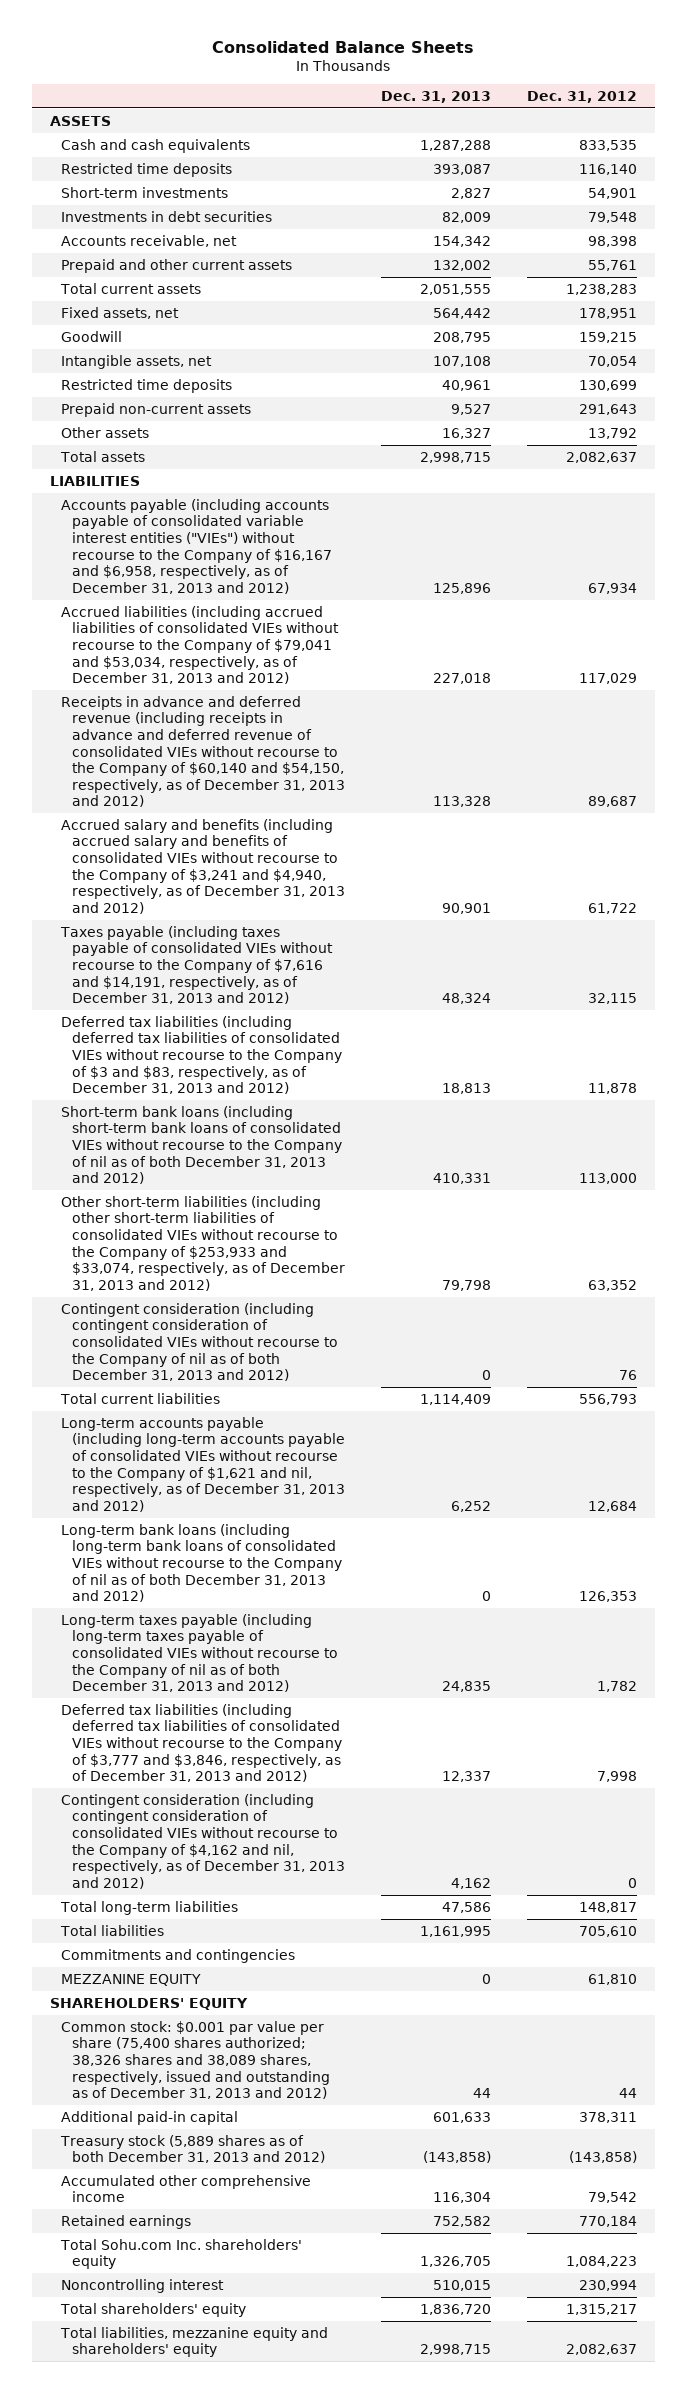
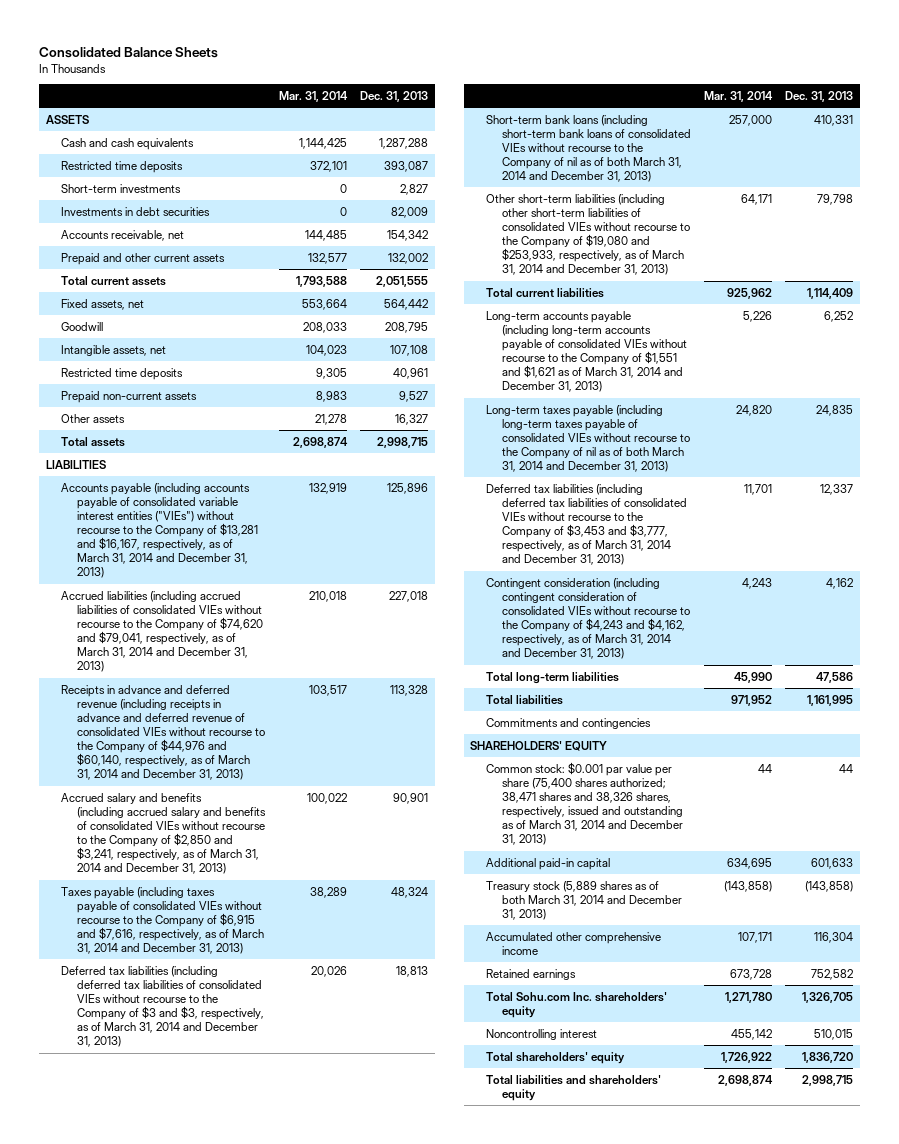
[526,90,637,103] Dec. 31, 2012 -> none
none -> [279,91,349,103] Mar. 31, 2014
[60,1302,338,1382] Contingent consideration (including contingent consideration of consolidated VIEs without recourse to the Company of nil as of both December 31, 2013 and 2012) -> none
[60,498,332,594] Accounts payable (including accounts payable of consolidated variable interest entities ("VIEs") without recourse to the Company of $16,167 and $6,958, respectively, as of December 31, 2013 and 2012) -> [61,482,258,579] Accounts payable (including accounts payable of consolidated variable interest entities ("VIEs") without recourse to the Company of $13,281 and $16,167, respectively, as of March 31, 2014 and December 31, 2013)
[60,605,339,685] Accrued liabilities (including accrued liabilities of consolidated VIEs without recourse to the Company of $79,041 and $53,034, respectively, as of December 31, 2013 and 2012) -> [61,590,263,673] Accrued liabilities (including accrued liabilities of consolidated VIEs without recourse to the Company of $74,620 and $79,041, respectively, as of March 31, 2014 and December 31, 2013)
[60,695,345,808] Receipts in advance and deferred revenue (including receipts in advance and deferred revenue of consolidated VIEs without recourse to the Company of $60,140 and $54,150, respectively, as of December 31, 2013 and 2012) -> [61,684,265,781] Receipts in advance and deferred revenue (including receipts in advance and deferred revenue of consolidated VIEs without recourse to the Company of $44,976 and $60,140, respectively, as of March 31, 2014 and December 31, 2013)
[60,818,345,914] Accrued salary and benefits (including accrued salary and benefits of consolidated VIEs without recourse to the Company of $3,241 and $4,940, respectively, as of December 31, 2013 and 2012) -> [61,792,266,875] Accrued salary and benefits (including accrued salary and benefits of consolidated VIEs without recourse to the Company of $2,850 and $3,241, respectively, as of March 31, 2014 and December 31, 2013)
[59,925,333,1005] Taxes payable (including taxes payable of consolidated VIEs without recourse to the Company of $7,616 and $14,191, respectively, as of December 31, 2013 and 2012) -> [61,886,264,955] Taxes payable (including taxes payable of consolidated VIEs without recourse to the Company of $6,915 and $7,616, respectively, as of March 31, 2014 and December 31, 2013)
[60,1015,342,1095] Deferred tax liabilities (including deferred tax liabilities of consolidated VIEs without recourse to the Company of $3 and $83, respectively, as of December 31, 2013 and 2012) -> [61,965,264,1048] Deferred tax liabilities (including deferred tax liabilities of consolidated VIEs without recourse to the Company of $3 and $3, respectively, as of March 31, 2014 and December 31, 2013)
[60,1105,342,1185] Short-term bank loans (including short-term bank loans of consolidated VIEs without recourse to the Company of nil as of both December 31, 2013 and 2012) -> [486,114,691,183] Short-term bank loans (including short-term bank loans of consolidated VIEs without recourse to the Company of nil as of both March 31, 2014 and December 31, 2013)
[60,1195,345,1291] Other short-term liabilities (including other short-term liabilities of consolidated VIEs without recourse to the Company of $253,933 and $33,074, respectively, as of December 31, 2013 and 2012) -> [486,193,690,276] Other short-term liabilities (including other short-term liabilities of consolidated VIEs without recourse to the Company of $19,080 and $253,933, respectively, as of March 31, 2014 and December 31, 2013)
[60,1523,342,1603] Long-term bank loans (including long-term bank loans of consolidated VIEs without recourse to the Company of nil as of both December 31, 2013 and 2012) -> none
[60,1416,345,1512] Long-term accounts payable (including long-term accounts payable of consolidated VIEs without recourse to the Company of $1,621 and nil, respectively, as of December 31, 2013 and 2012) -> [486,310,687,393] Long-term accounts payable (including long-term accounts payable of consolidated VIEs without recourse to the Company of $1,551 and $1,621 as of March 31, 2014 and December 31, 2013)
[60,1613,338,1693] Long-term taxes payable (including long-term taxes payable of consolidated VIEs without recourse to the Company of nil as of both December 31, 2013 and 2012) -> [486,404,690,473] Long-term taxes payable (including long-term taxes payable of consolidated VIEs without recourse to the Company of nil as of both March 31, 2014 and December 31, 2013)
[60,1703,342,1783] Deferred tax liabilities (including deferred tax liabilities of consolidated VIEs without recourse to the Company of $3,777 and $3,846, respectively, as of December 31, 2013 and 2012) -> [486,483,687,566] Deferred tax liabilities (including deferred tax liabilities of consolidated VIEs without recourse to the Company of $3,453 and $3,777, respectively, as of March 31, 2014 and December 31, 2013)
[60,1793,345,1889] Contingent consideration (including contingent consideration of consolidated VIEs without recourse to the Company of $4,162 and nil, respectively, as of December 31, 2013 and 2012) -> [486,577,690,660] Contingent consideration (including contingent consideration of consolidated VIEs without recourse to the Company of $4,243 and $4,162, respectively, as of March 31, 2014 and December 31, 2013)
[60,1973,201,1986] MEZZANINE EQUITY -> none
[60,2020,330,2100] Common stock: $0.001 par value per share (75,400 shares authorized; 38,326 shares and 38,089 shares, respectively, issued and outstanding as of December 31, 2013 and 2012) -> [486,761,683,846] Common stock: $0.001 par value per share (75,400 shares authorized; 38,471 shares and 38,326 shares, respectively, issued and outstanding as of March 31, 2014 and December 31, 2013)
[59,2134,325,2164] Treasury stock (5,889 shares as of both December 31, 2013 and 2012) -> [486,880,682,920] Treasury stock (5,889 shares as of both March 31, 2014 and December 31, 2013)
[59,2326,328,2358] Total liabilities, mezzanine equity and shareholders' equity -> [486,1074,662,1101] Total liabilities and shareholders' equity

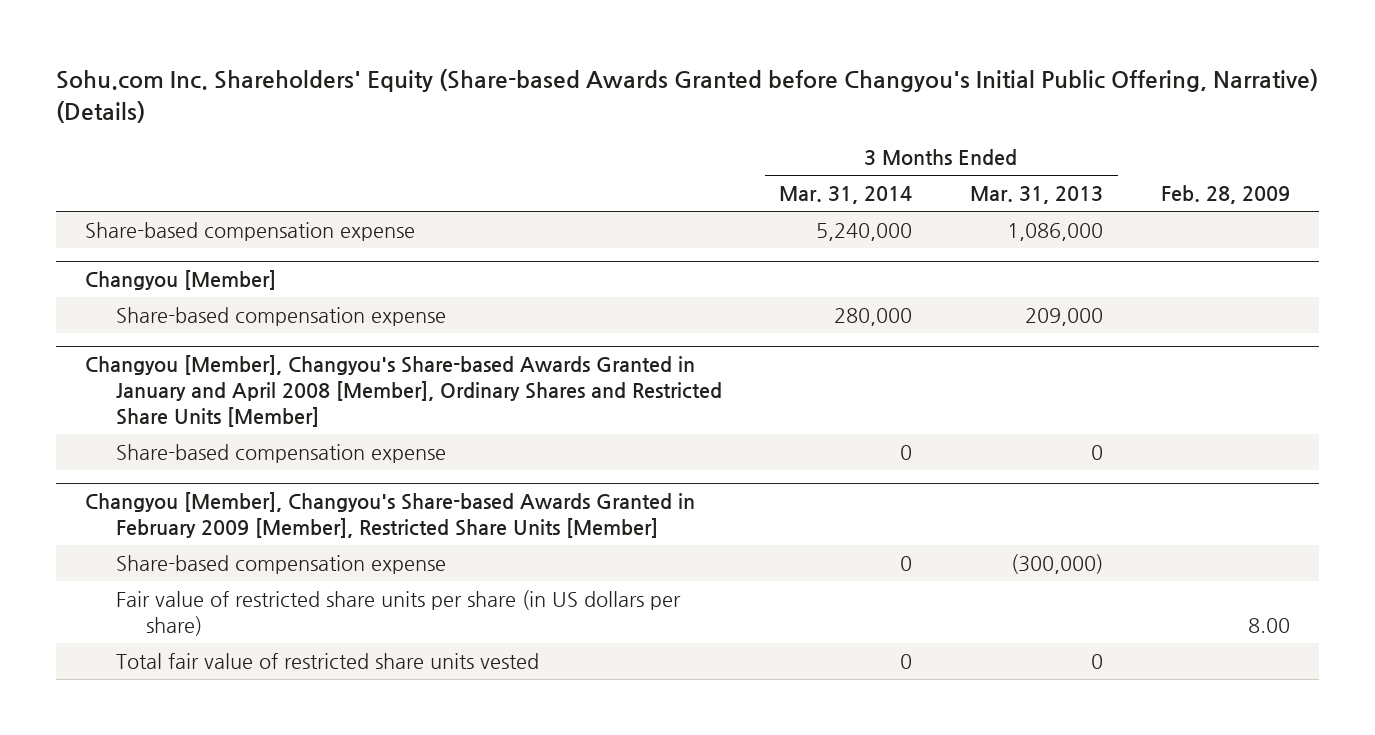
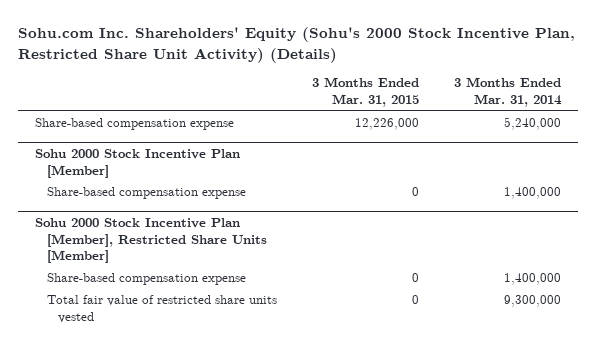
[55,69,1318,123] Sohu.com Inc. Shareholders' Equity (Share-based Awards Granted before Changyou's Initial Public Offering, Narrative) (Details) -> [17,27,575,63] Sohu.com Inc. Shareholders' Equity (Sohu's 2000 Stock Incentive Plan, Restricted Share Unit Activity) (Details)
[970,186,1104,205] Mar. 31, 2013 -> none
[1161,185,1291,205] Feb. 28, 2009 -> none
none -> [311,77,419,108] 3 Months Ended Mar. 31, 2015
[84,270,276,291] Changyou [Member] -> none
[84,355,722,428] Changyou [Member], Changyou's Share-based Awards Granted in January and April 2008 [Member], Ordinary Shares and Restricted Share Units [Member] -> none
[84,492,695,539] Changyou [Member], Changyou's Share-based Awards Granted in February 2009 [Member], Restricted Share Units [Member] -> none
[115,555,446,575] Share-based compensation expense -> none
[115,590,681,637] Fair value of restricted share units per share (in US dollars per share) -> none
none -> [35,148,241,178] Sohu 2000 Stock Incentive Plan [Member]
[834,308,913,327] 280,000 -> [503,187,561,200] 1,400,000
none -> [35,217,267,264] Sohu 2000 Stock Incentive Plan [Member], Restricted Share Units [Member]
[900,445,913,461] 0 -> [503,273,561,286] 1,400,000
[900,654,913,670] 0 -> [503,295,561,308] 9,300,000

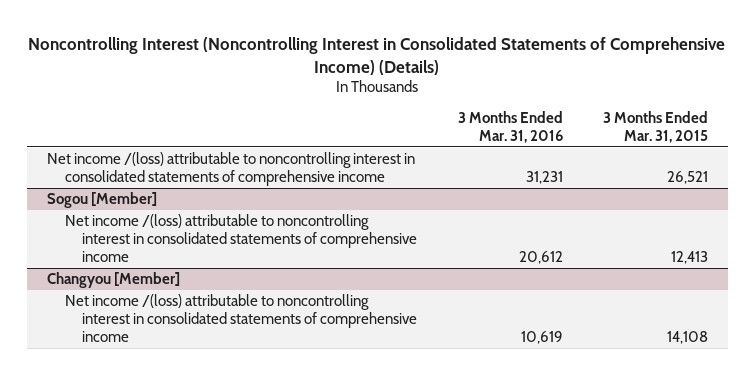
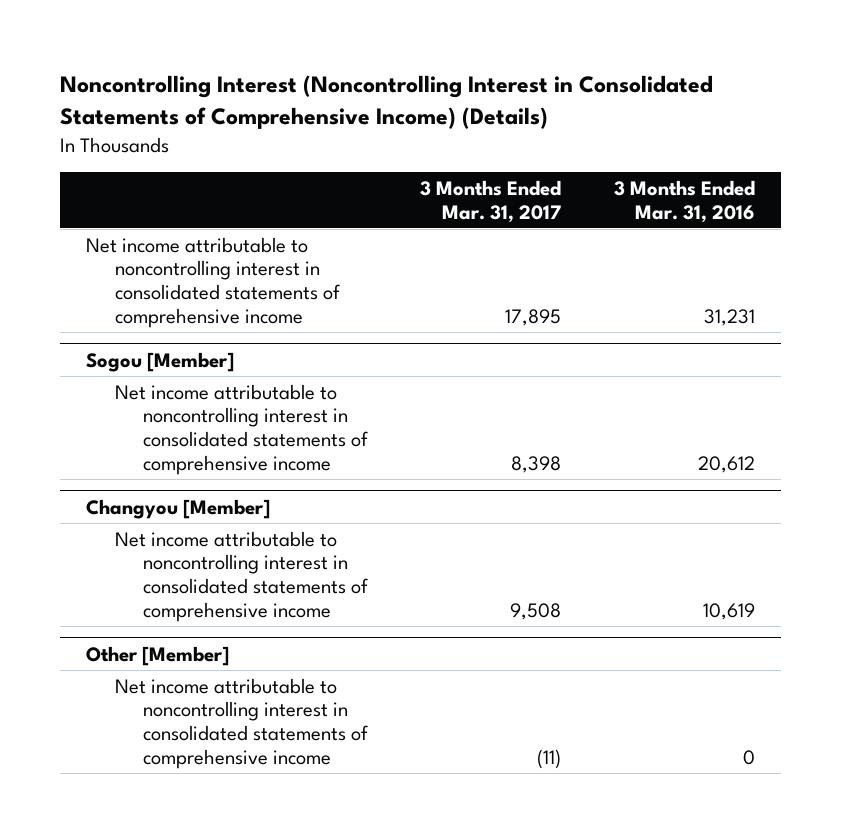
[602,111,708,144] 3 Months Ended Mar. 31, 2015 -> none
none -> [420,179,562,223] 3 Months Ended Mar. 31, 2017
[46,152,415,187] Net income /(loss) attributable to noncontrolling interest in consolidated statements of comprehensive income -> [86,236,340,328] Net income attributable to noncontrolling interest in consolidated statements of comprehensive income
[64,214,418,263] Net income /(loss) attributable to noncontrolling interest in consolidated statements of comprehensive income -> [114,383,368,475] Net income attributable to noncontrolling interest in consolidated statements of comprehensive income
[64,294,418,343] Net income /(loss) attributable to noncontrolling interest in consolidated statements of comprehensive income -> [114,530,368,622] Net income attributable to noncontrolling interest in consolidated statements of comprehensive income
none -> [86,645,230,666] Other [Member]
none -> [114,677,368,769] Net income attributable to noncontrolling interest in consolidated statements of comprehensive income

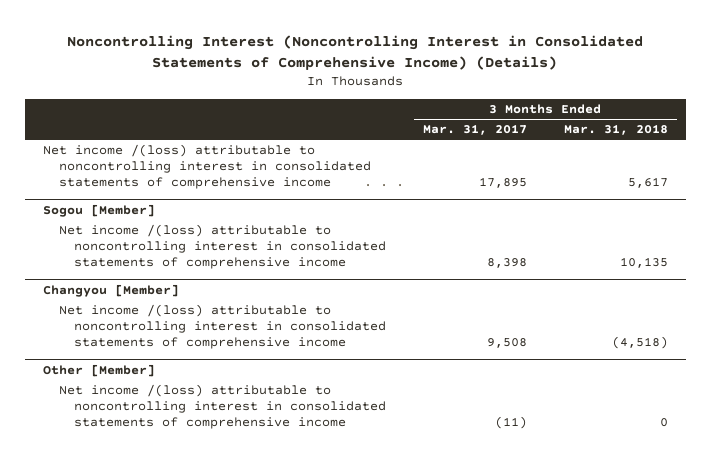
[613,179,755,223] 3 Months Ended Mar. 31, 2016 -> none
none -> [563,124,668,136] Mar. 31, 2018
[86,236,340,328] Net income attributable to noncontrolling interest in consolidated statements of comprehensive income -> [43,144,371,189] Net income /(loss) attributable to noncontrolling interest in consolidated statements of comprehensive income
[114,383,368,475] Net income attributable to noncontrolling interest in consolidated statements of comprehensive income -> [58,224,387,269] Net income /(loss) attributable to noncontrolling interest in consolidated statements of comprehensive income
[114,530,368,622] Net income attributable to noncontrolling interest in consolidated statements of comprehensive income -> [58,304,387,349] Net income /(loss) attributable to noncontrolling interest in consolidated statements of comprehensive income
[114,677,368,769] Net income attributable to noncontrolling interest in consolidated statements of comprehensive income -> [58,384,387,429] Net income /(loss) attributable to noncontrolling interest in consolidated statements of comprehensive income

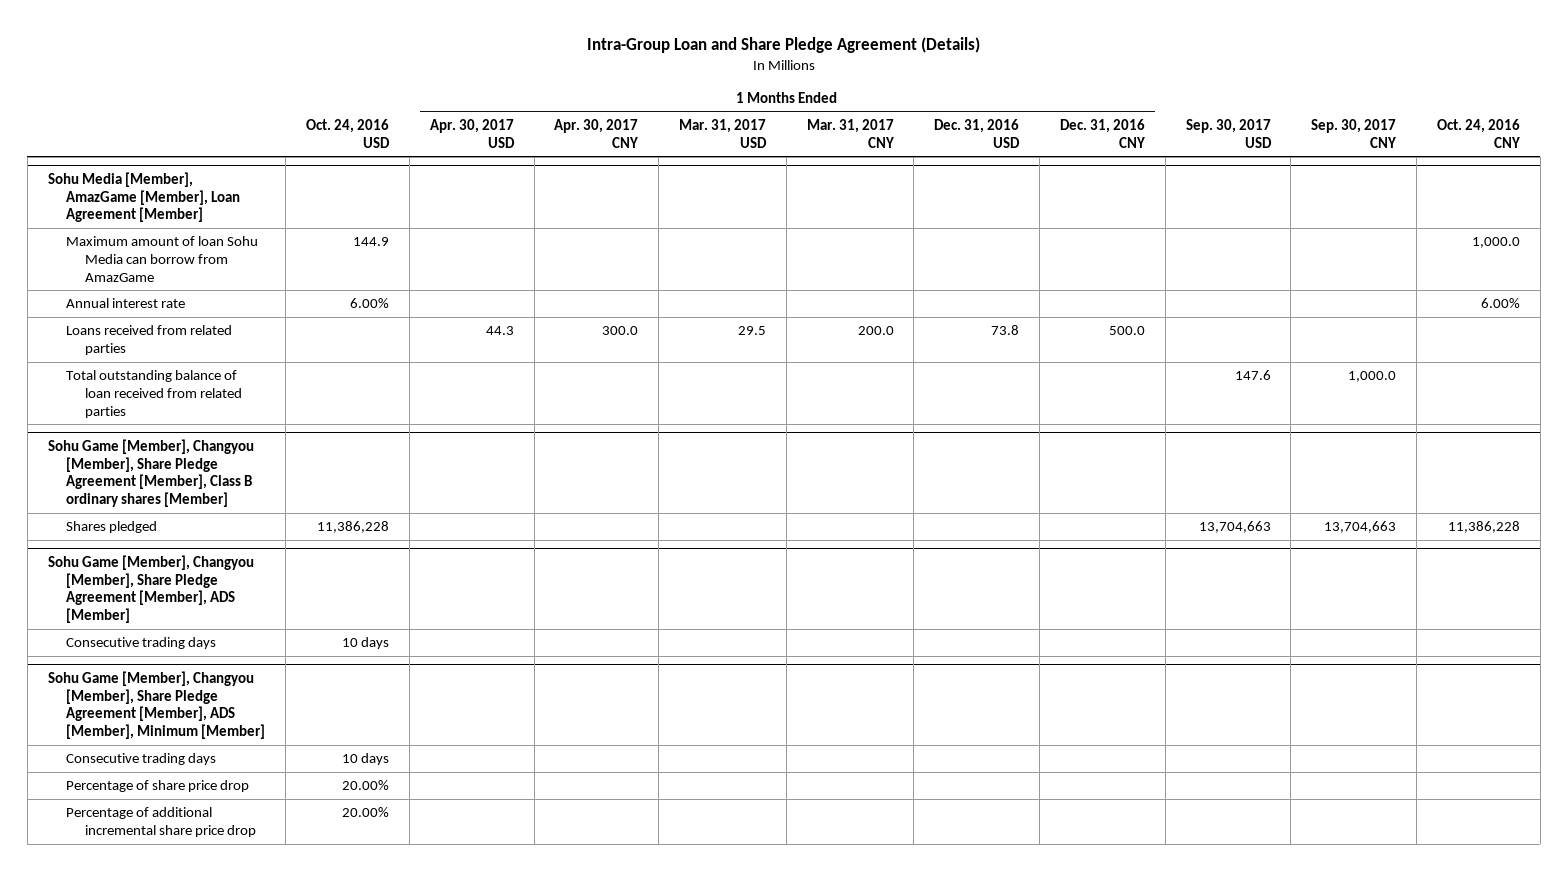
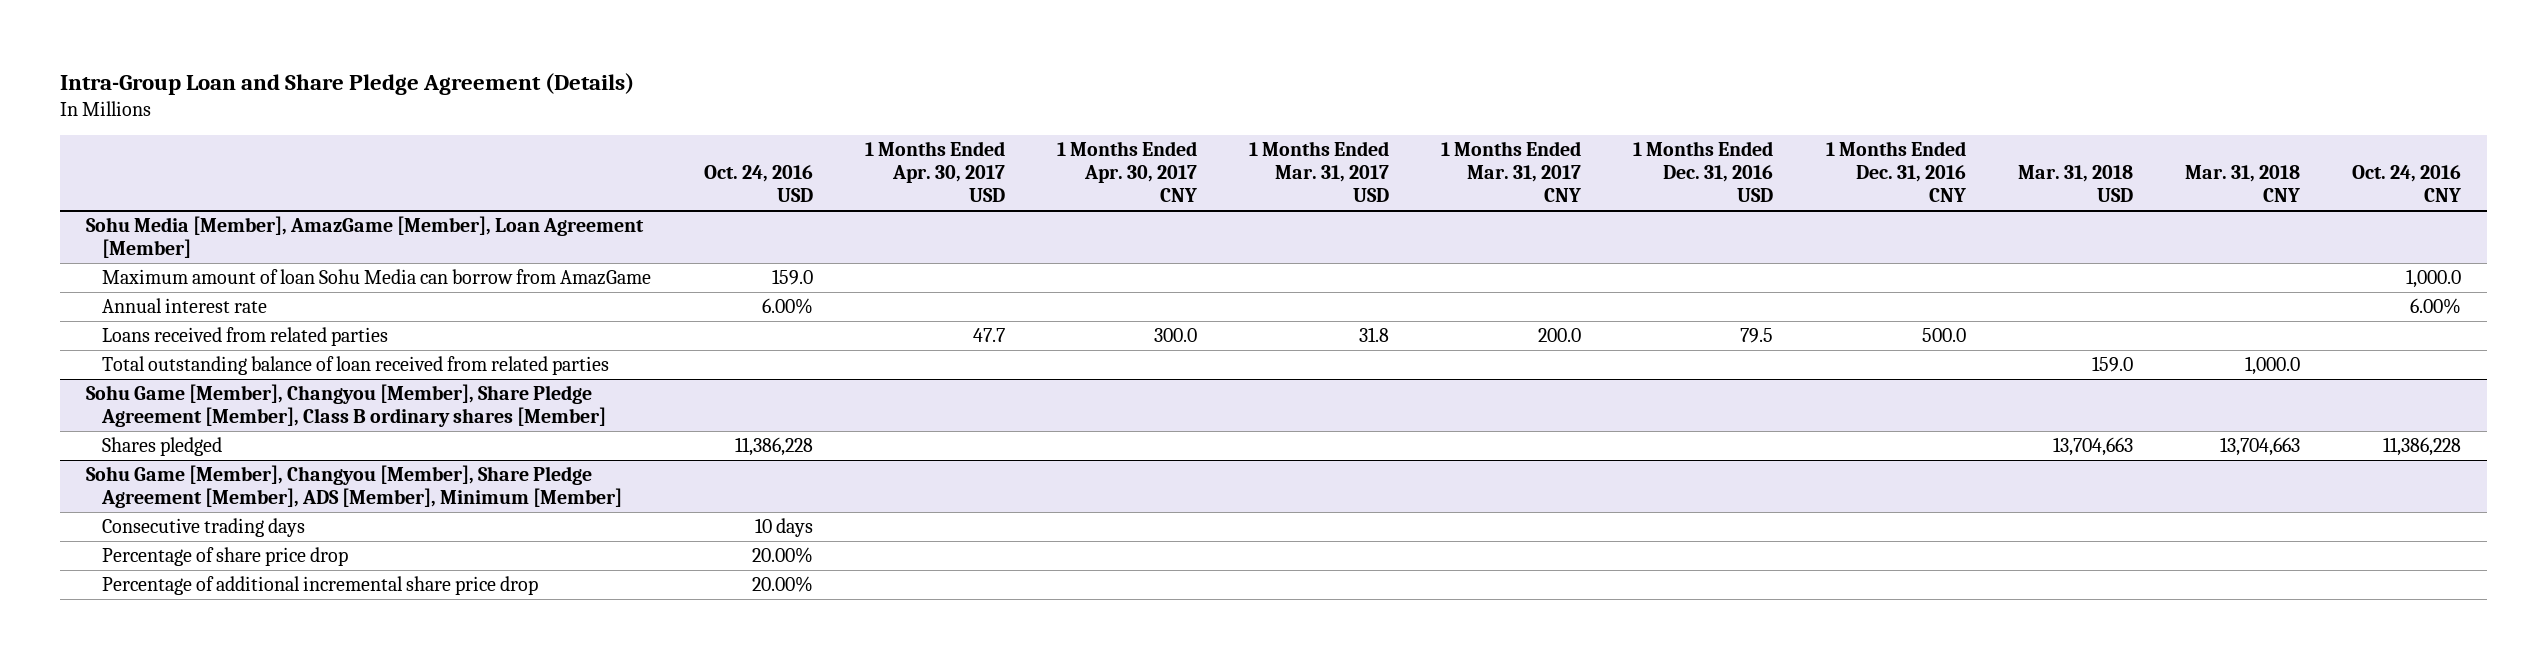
[1185,118,1272,148] Sep. 30, 2017 USD -> none
[1311,118,1397,148] Sep. 30, 2017 CNY -> none
none -> [2017,165,2133,203] Mar. 31, 2018 USD
none -> [2184,165,2300,203] Mar. 31, 2018 CNY
[353,237,390,247] 144.9 -> [771,268,813,285] 159.0
[485,326,514,336] 44.3 -> [972,327,1005,342] 47.7
[738,326,767,336] 29.5 -> [1359,326,1390,342] 31.8
[991,325,1020,336] 73.8 -> [1740,327,1774,343] 79.5
[47,555,254,623] Sohu Game [Member], Changyou [Member], Share Pledge Agreement [Member], ADS [Member] -> none
[66,637,217,650] Consecutive trading days -> none

